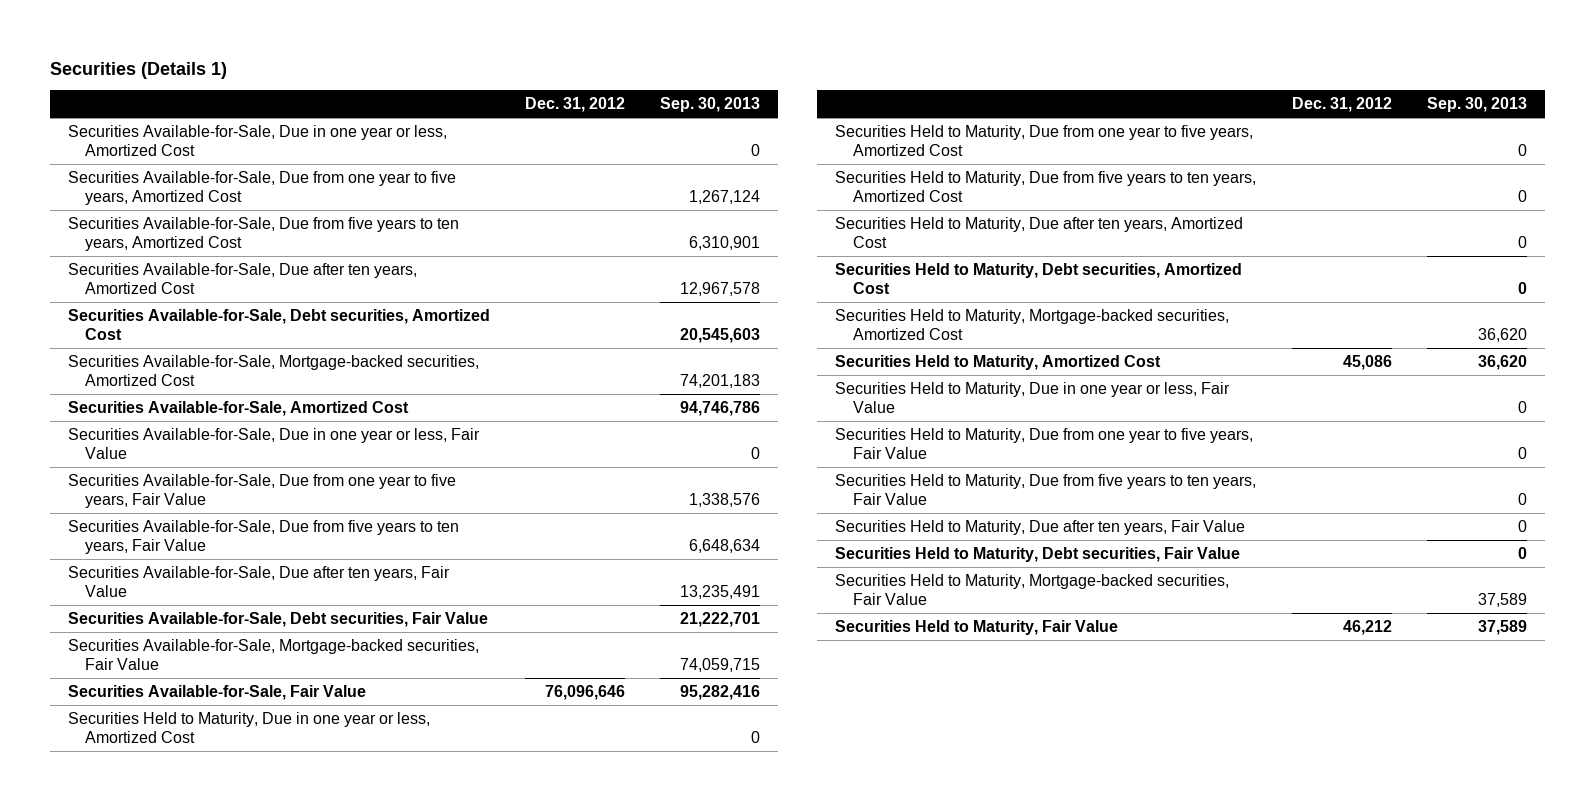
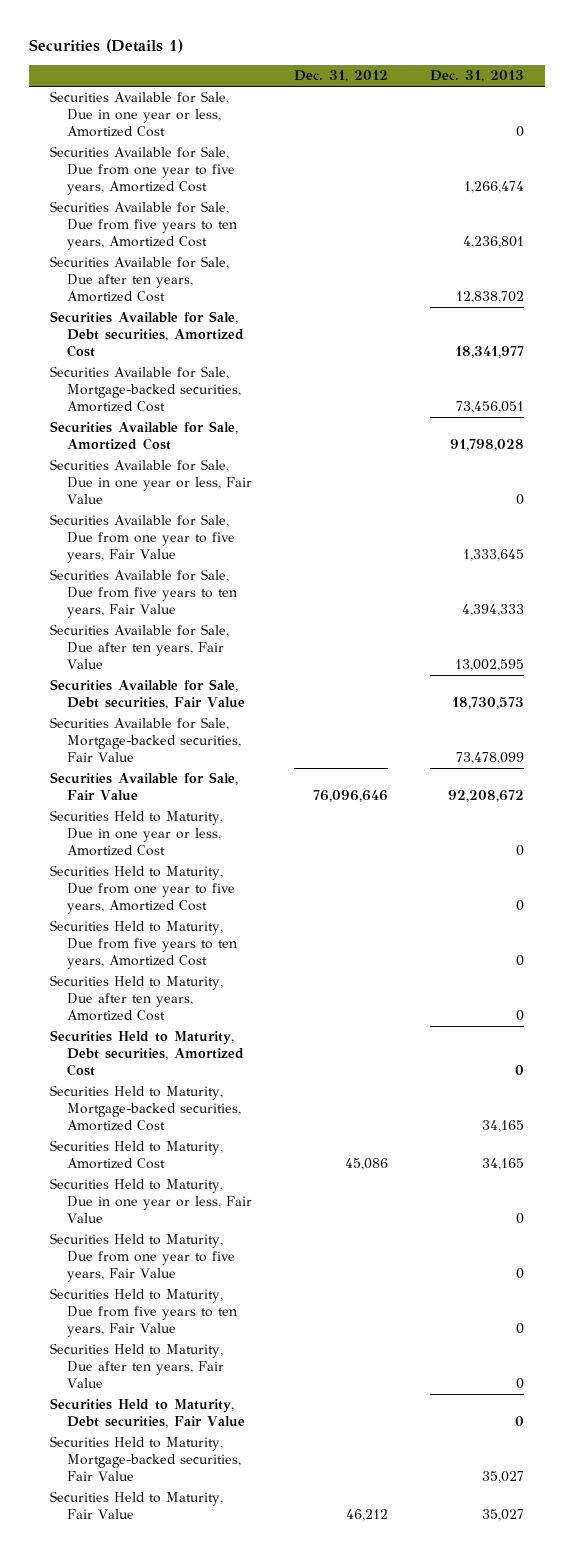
[659,97,760,113] Sep. 30, 2013 -> none
none -> [429,70,524,83] Dec. 31, 2013
[67,124,447,156] Securities Available-for-Sale, Due in one year or less, Amortized Cost -> [50,91,230,138] Securities Available for Sale, Due in one year or less, Amortized Cost
[67,170,456,205] Securities Available-for-Sale, Due from one year to five years, Amortized Cost -> [50,146,236,196] Securities Available for Sale, Due from one year to five years, Amortized Cost
[67,216,459,251] Securities Available-for-Sale, Due from five years to ten years, Amortized Cost -> [50,201,238,251] Securities Available for Sale, Due from five years to ten years, Amortized Cost
[67,262,417,294] Securities Available-for-Sale, Due after ten years, Amortized Cost -> [50,256,230,303] Securities Available for Sale, Due after ten years, Amortized Cost
[67,308,490,340] Securities Available-for-Sale, Debt securities, Amortized Cost -> [50,311,245,358] Securities Available for Sale, Debt securities, Amortized Cost
[67,354,479,386] Securities Available-for-Sale, Mortgage-backed securities, Amortized Cost -> [50,366,242,413] Securities Available for Sale, Mortgage-backed securities, Amortized Cost
[67,400,409,416] Securities Available-for-Sale, Amortized Cost -> [50,421,239,451] Securities Available for Sale, Amortized Cost
[67,427,480,459] Securities Available-for-Sale, Due in one year or less, Fair Value -> [50,459,253,505] Securities Available for Sale, Due in one year or less, Fair Value
[67,473,456,508] Securities Available-for-Sale, Due from one year to five years, Fair Value -> [50,514,236,564] Securities Available for Sale, Due from one year to five years, Fair Value
[67,519,459,554] Securities Available-for-Sale, Due from five years to ten years, Fair Value -> [50,569,238,619] Securities Available for Sale, Due from five years to ten years, Fair Value
[67,565,450,597] Securities Available-for-Sale, Due after ten years, Fair Value -> [50,624,230,670] Securities Available for Sale, Due after ten years, Fair Value
[67,611,488,627] Securities Available-for-Sale, Debt securities, Fair Value -> [50,679,246,710] Securities Available for Sale, Debt securities, Fair Value
[67,638,479,670] Securities Available-for-Sale, Mortgage-backed securities, Fair Value -> [50,717,242,763] Securities Available for Sale, Mortgage-backed securities, Fair Value
[67,684,366,700] Securities Available-for-Sale, Fair Value -> [50,772,239,802] Securities Available for Sale, Fair Value

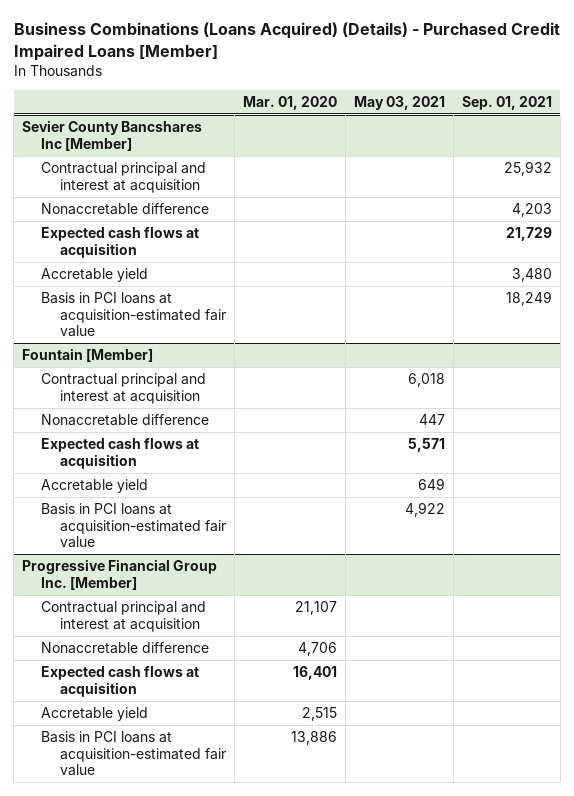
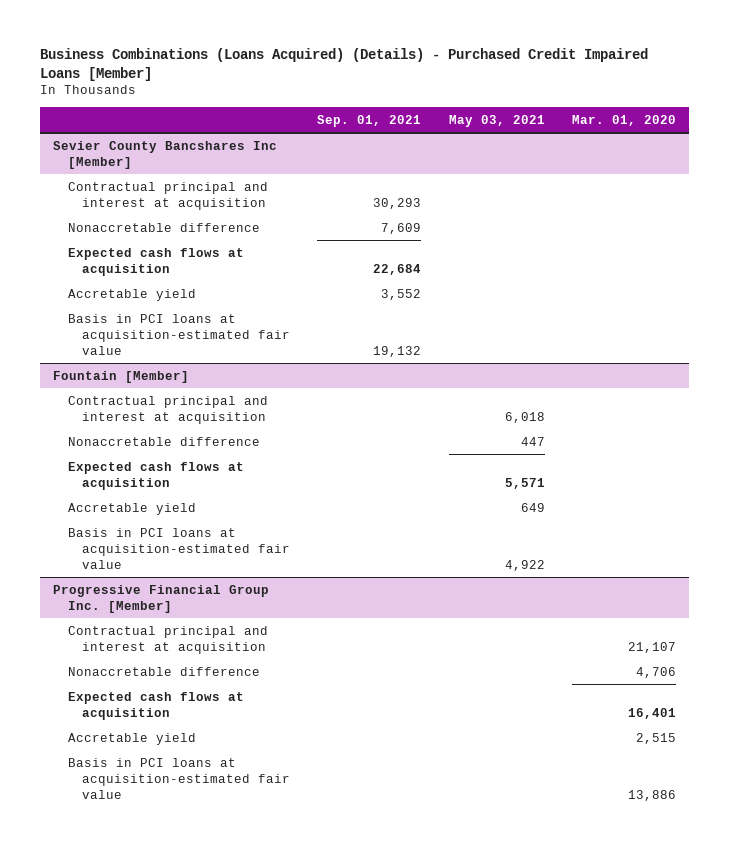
[503,161,552,177] 25,932 -> [373,197,422,209] 30,293
[511,203,552,218] 4,203 -> [381,222,422,234] 7,609
[505,227,552,242] 21,729 -> [373,263,422,275] 22,684
[511,268,552,283] 3,480 -> [381,288,422,300] 3,552
[505,291,552,307] 18,249 -> [373,345,422,357] 19,132

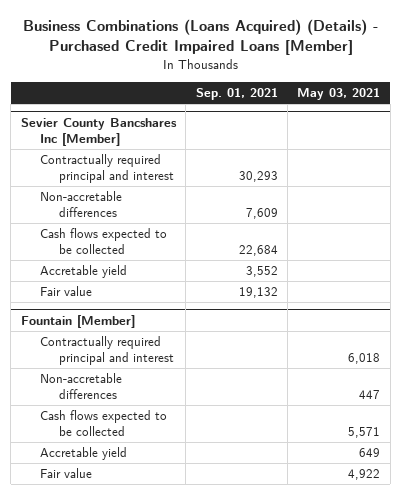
[571,114,676,126] Mar. 01, 2020 -> none
[67,181,268,210] Contractual principal and interest at acquisition -> [39,154,174,184] Contractually required principal and interest
[67,222,260,232] Nonaccretable difference -> [39,191,122,218] Non-accretable differences
[67,247,244,276] Expected cash flows at acquisition -> [39,228,167,255] Cash flows expected to be collected
[67,313,291,355] Basis in PCI loans at acquisition-estimated fair value -> [39,286,92,297] Fair value
[67,395,268,424] Contractual principal and interest at acquisition -> [39,336,174,366] Contractually required principal and interest
[67,436,260,446] Nonaccretable difference -> [39,373,122,400] Non-accretable differences
[67,461,244,490] Expected cash flows at acquisition -> [39,410,167,437] Cash flows expected to be collected
[53,584,270,613] Progressive Financial Group Inc. [Member] -> none
[67,625,268,654] Contractual principal and interest at acquisition -> none
[67,666,260,676] Nonaccretable difference -> none
[67,691,244,720] Expected cash flows at acquisition -> none
[67,732,196,745] Accretable yield -> none
[67,757,291,799] Basis in PCI loans at acquisition-estimated fair value -> none
[67,527,291,569] Basis in PCI loans at acquisition-estimated fair value -> [39,468,92,479] Fair value

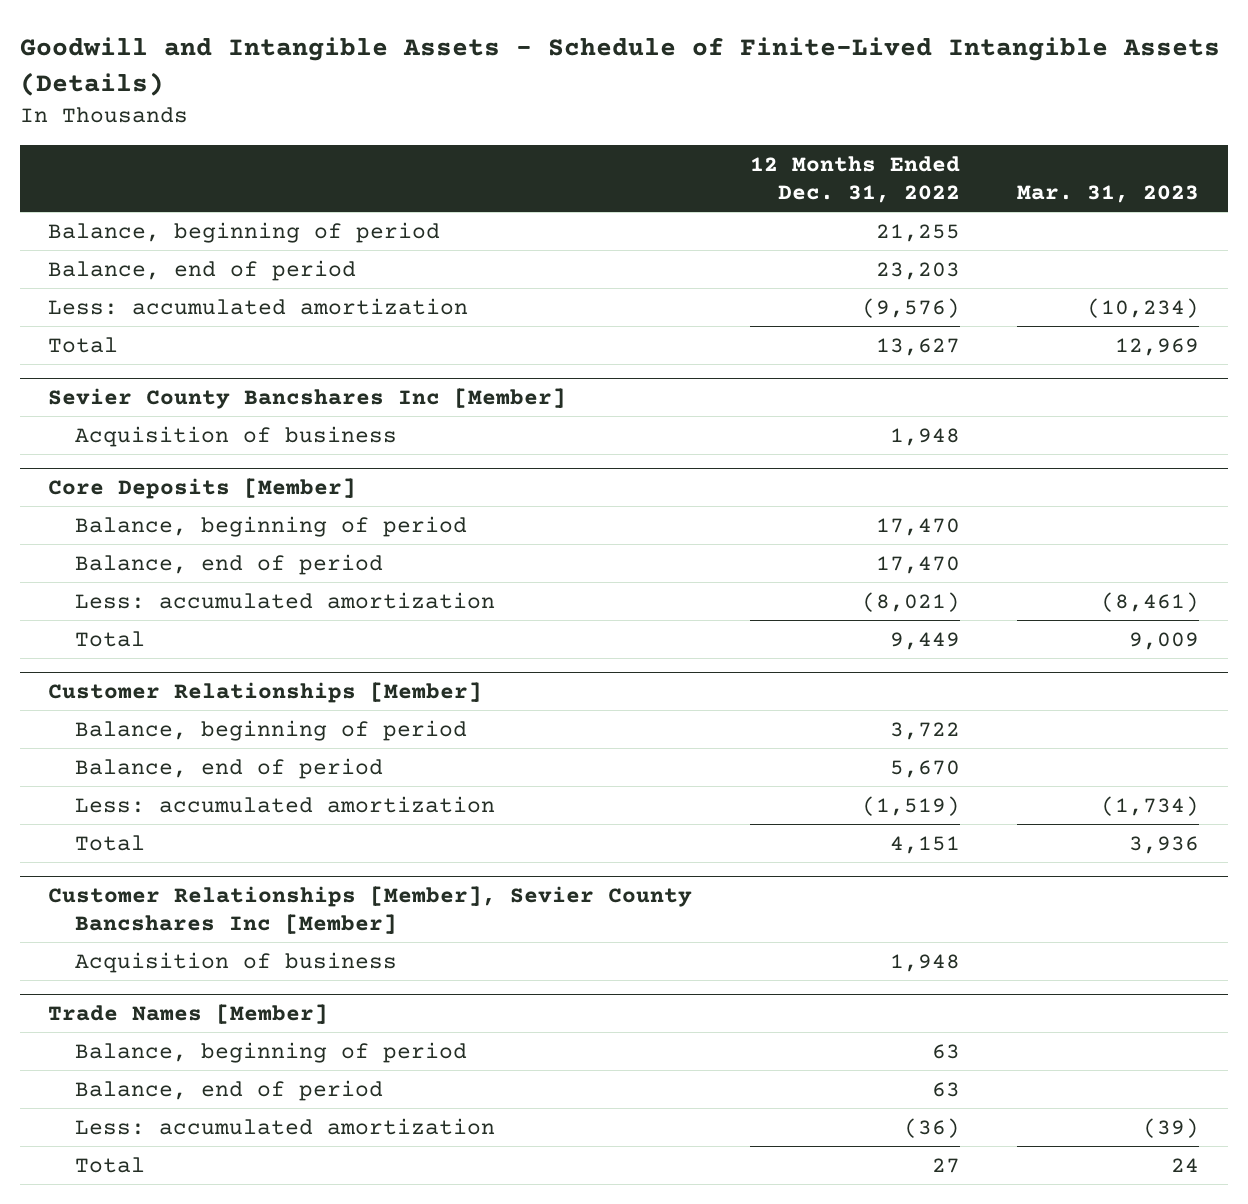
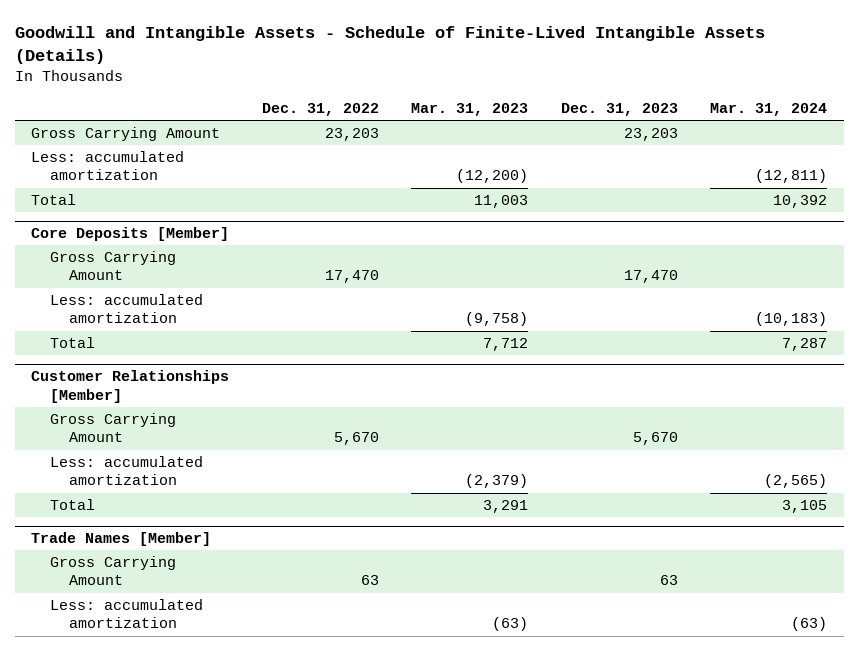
[749,155,960,203] 12 Months Ended Dec. 31, 2022 -> none
none -> [261,102,379,116] Dec. 31, 2022
none -> [560,102,678,116] Dec. 31, 2023
none -> [710,102,828,116] Mar. 31, 2024
[48,259,357,281] Balance, end of period -> none
[48,387,567,409] Sevier County Bancshares Inc [Member] -> none
[74,425,397,447] Acquisition of business -> none
[48,221,441,243] Balance, beginning of period -> [31,126,221,141] Gross Carrying Amount
[1087,297,1200,318] (10,234) -> [456,169,529,184] (12,200)
[1115,337,1200,356] 12,969 -> [474,194,529,208] 11,003
[74,553,383,575] Balance, end of period -> none
[74,515,467,537] Balance, beginning of period -> [50,250,177,281] Gross Carrying Amount
[1101,591,1200,612] (8,461) -> [465,312,529,327] (9,758)
[1129,631,1200,650] 9,009 -> [483,337,529,351] 7,712
[74,757,383,779] Balance, end of period -> none
[48,885,693,934] Customer Relationships [Member], Sevier County Bancshares Inc [Member] -> none
[74,951,397,973] Acquisition of business -> none
[74,719,467,741] Balance, beginning of period -> [50,412,177,443] Gross Carrying Amount
[1101,795,1200,816] (1,734) -> [465,474,529,489] (2,379)
[1129,835,1200,854] 3,936 -> [483,499,529,513] 3,291
[74,1079,383,1101] Balance, end of period -> none
[74,1156,145,1173] Total -> none
[74,1041,467,1063] Balance, beginning of period -> [50,555,177,586] Gross Carrying Amount
[1143,1117,1200,1138] (39) -> [492,617,529,632] (63)

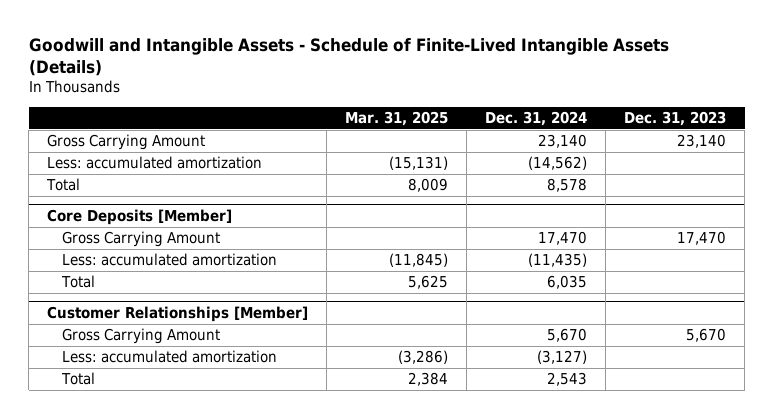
[261,102,379,116] Dec. 31, 2022 -> none
[411,102,529,116] Mar. 31, 2023 -> none
[710,102,828,116] Mar. 31, 2024 -> none
none -> [345,110,449,126] Mar. 31, 2025
none -> [485,110,588,126] Dec. 31, 2024
[623,127,678,141] 23,203 -> [677,134,727,149] 23,140
[31,532,212,547] Trade Names [Member] -> none
[50,555,177,586] Gross Carrying Amount -> none
[50,598,204,629] Less: accumulated amortization -> none

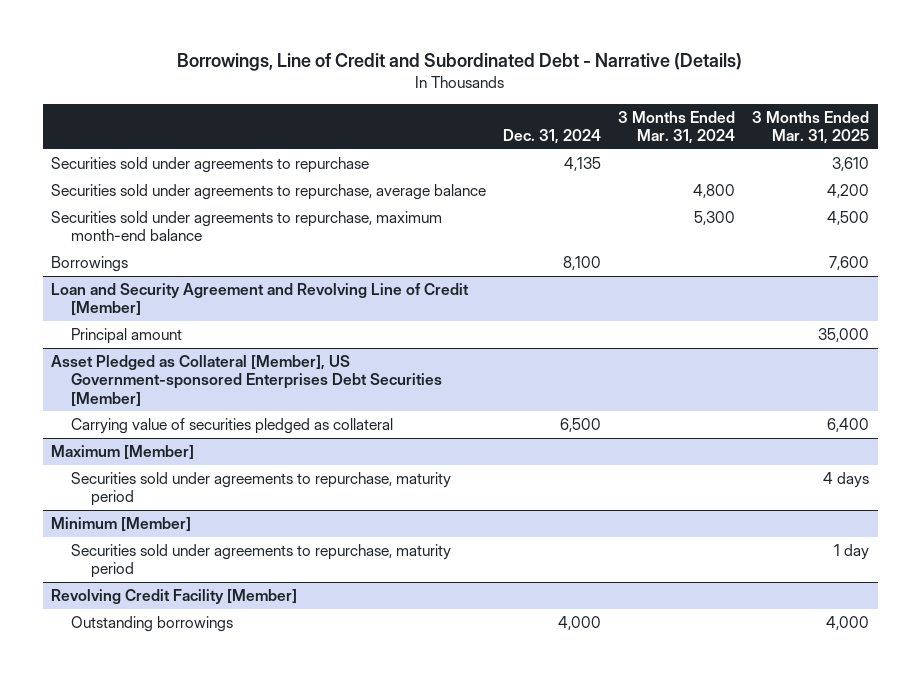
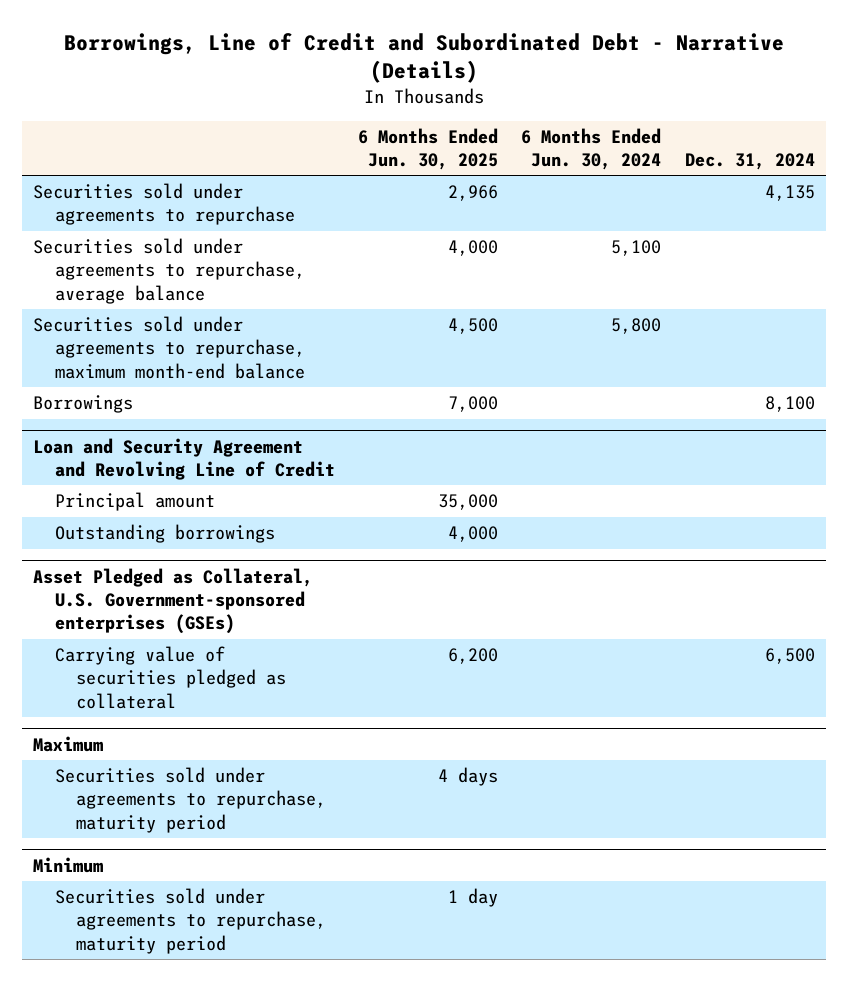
[618,110,736,144] 3 Months Ended Mar. 31, 2024 -> none
[752,110,870,144] 3 Months Ended Mar. 31, 2025 -> none
none -> [358,127,499,171] 6 Months Ended Jun. 30, 2025
none -> [521,127,662,171] 6 Months Ended Jun. 30, 2024
[51,283,470,316] Loan and Security Agreement and Revolving Line of Credit [Member] -> [33,437,335,480] Loan and Security Agreement and Revolving Line of Credit
none -> [54,524,275,544] Outstanding borrowings
[51,355,443,406] Asset Pledged as Collateral [Member], US Government-sponsored Enterprises Debt Securities [Member] -> [33,567,314,635] Asset Pledged as Collateral, U.S. Government-sponsored enterprises (GSEs)
[51,445,195,460] Maximum [Member] -> [33,735,104,752] Maximum
[51,517,192,532] Minimum [Member] -> [33,856,104,873] Minimum
[51,589,298,605] Revolving Credit Facility [Member] -> none
[71,616,234,633] Outstanding borrowings -> none

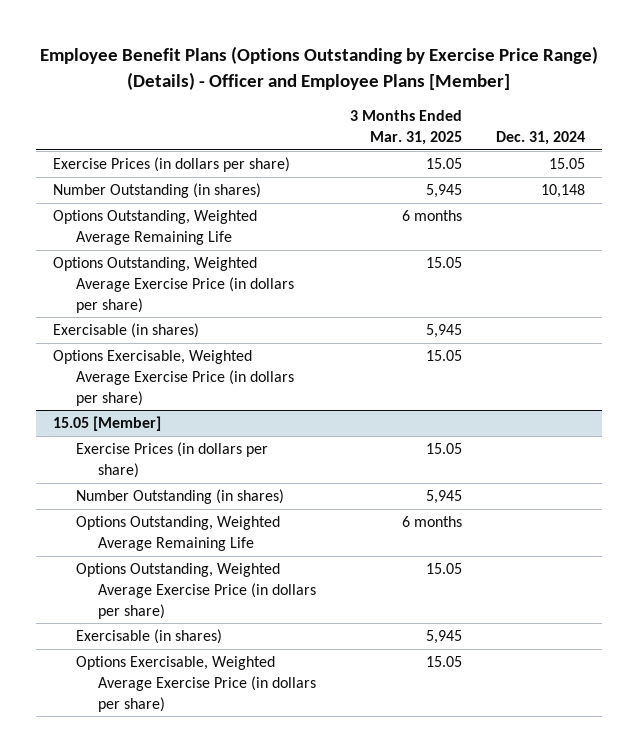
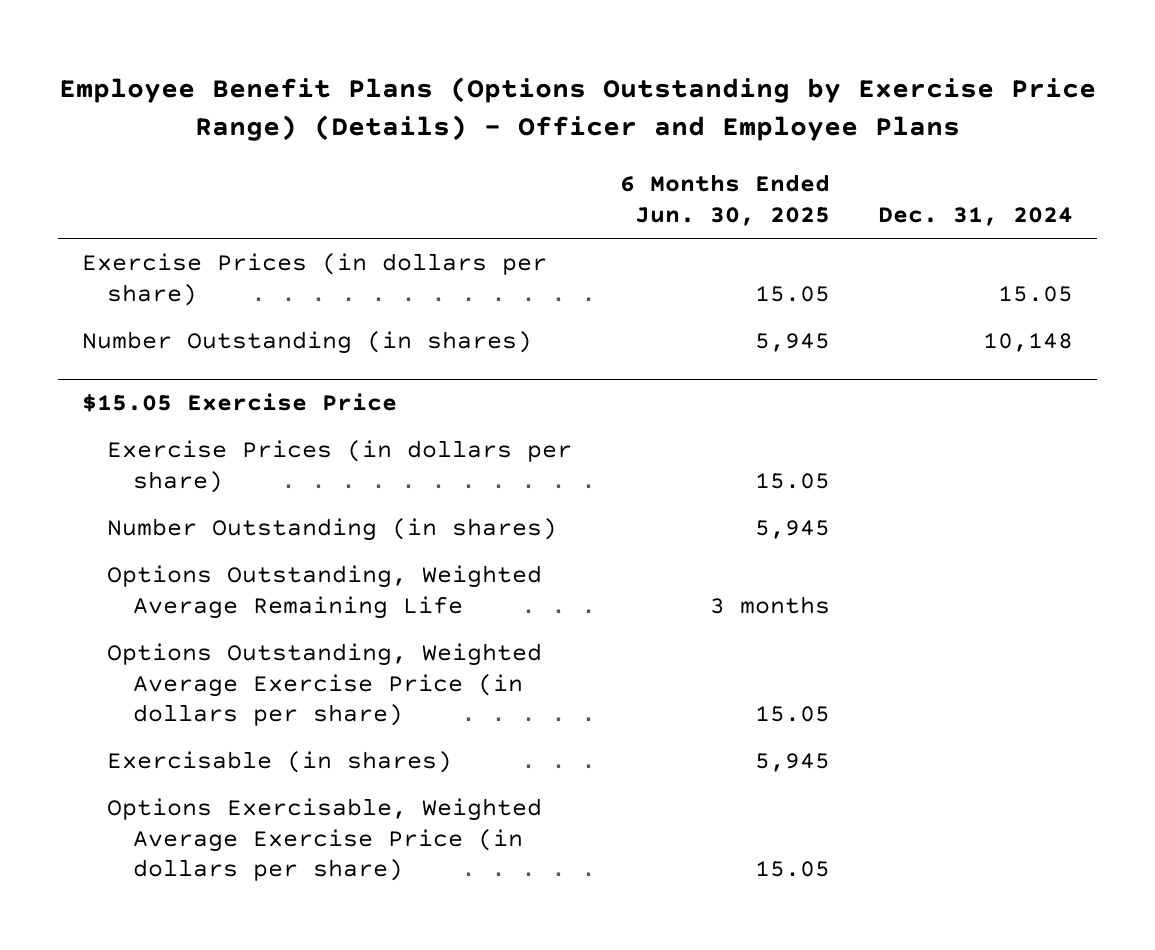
[40,46,599,90] Employee Benefit Plans (Options Outstanding by Exercise Price Range) (Details) - Officer and Employee Plans [Member] -> [58,76,1096,142] Employee Benefit Plans (Options Outstanding by Exercise Price Range) (Details) - Officer and Employee Plans
[349,110,462,145] 3 Months Ended Mar. 31, 2025 -> none
none -> [620,174,831,226] 6 Months Ended Jun. 30, 2025
[53,210,258,246] Options Outstanding, Weighted Average Remaining Life -> none
[53,257,294,313] Options Outstanding, Weighted Average Exercise Price (in dollars per share) -> none
[53,323,200,339] Exercisable (in shares) -> none
[53,350,294,406] Options Exercisable, Weighted Average Exercise Price (in dollars per share) -> none
[53,416,162,432] 15.05 [Member] -> [81,393,397,413] $15.05 Exercise Price

